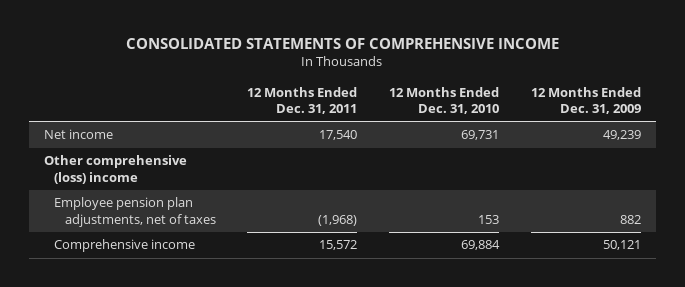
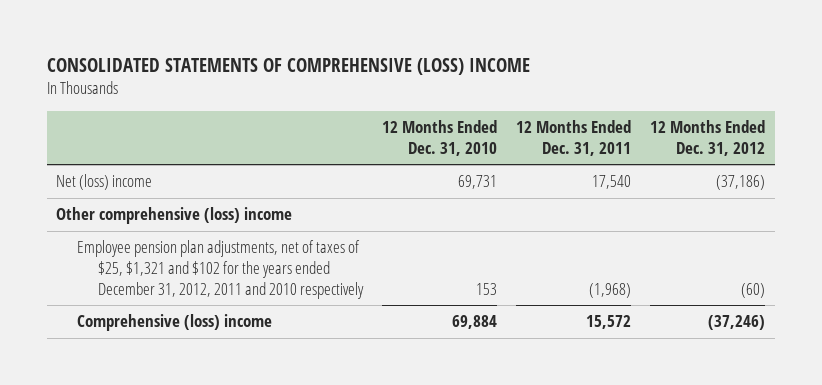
[126,37,560,49] CONSOLIDATED STATEMENTS OF COMPREHENSIVE INCOME -> [46,58,530,76] CONSOLIDATED STATEMENTS OF COMPREHENSIVE (LOSS) INCOME
[530,86,641,114] 12 Months Ended Dec. 31, 2009 -> none
none -> [650,120,766,156] 12 Months Ended Dec. 31, 2012
[44,129,114,140] Net income -> [56,174,153,191] Net (loss) income
[54,197,216,227] Employee pension plan adjustments, net of taxes -> [77,240,364,299] Employee pension plan adjustments, net of taxes of $25, $1,321 and $102 for the years ended December 31, 2012, 2011 and 2010 respectively
[54,239,196,253] Comprehensive income -> [77,314,273,332] Comprehensive (loss) income

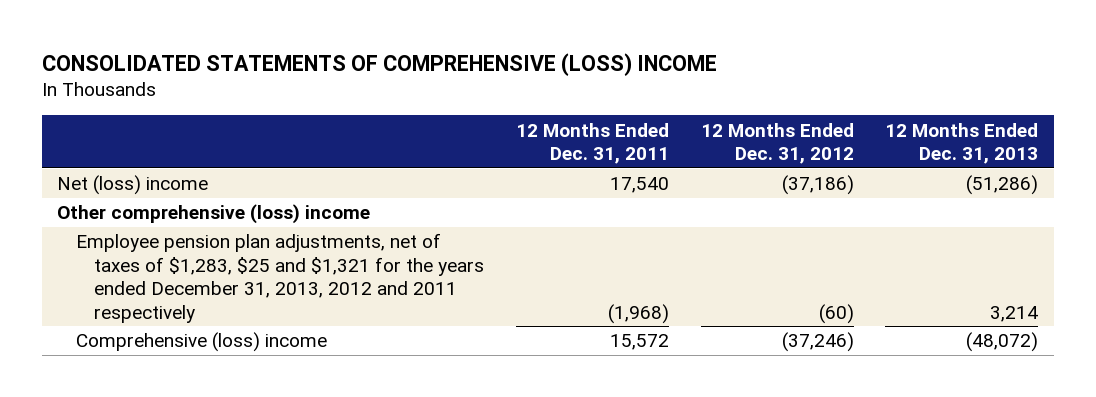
[382,120,498,156] 12 Months Ended Dec. 31, 2010 -> none
none -> [885,122,1039,164] 12 Months Ended Dec. 31, 2013
[77,240,364,299] Employee pension plan adjustments, net of taxes of $25, $1,321 and $102 for the years ended December 31, 2012, 2011 and 2010 respectively -> [75,233,485,323] Employee pension plan adjustments, net of taxes of $1,283, $25 and $1,321 for the years ended December 31, 2013, 2012 and 2011 respectively

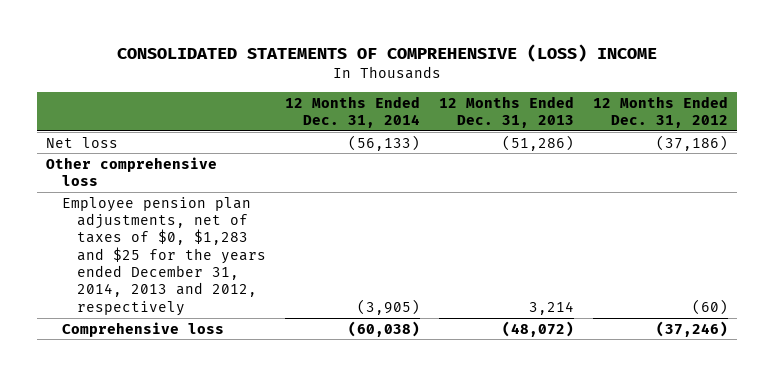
[515,122,669,164] 12 Months Ended Dec. 31, 2011 -> none
none -> [285,95,421,129] 12 Months Ended Dec. 31, 2014
[57,175,209,196] Net (loss) income -> [46,136,119,148] Net loss
[57,204,371,225] Other comprehensive (loss) income -> [46,156,218,187] Other comprehensive loss
[75,233,485,323] Employee pension plan adjustments, net of taxes of $1,283, $25 and $1,321 for the years ended December 31, 2013, 2012 and 2011 respectively -> [61,196,267,316] Employee pension plan adjustments, net of taxes of $0, $1,283 and $25 for the years ended December 31, 2014, 2013 and 2012, respectively
[75,332,327,353] Comprehensive (loss) income -> [61,321,224,337] Comprehensive loss

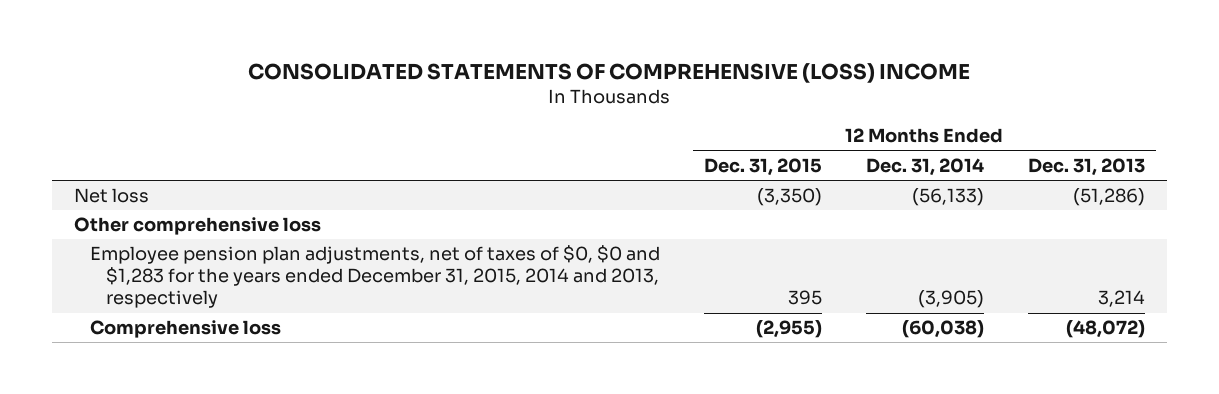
[592,95,728,129] 12 Months Ended Dec. 31, 2012 -> none
none -> [703,157,822,176] Dec. 31, 2015
[61,196,267,316] Employee pension plan adjustments, net of taxes of $0, $1,283 and $25 for the years ended December 31, 2014, 2013 and 2012, respectively -> [89,245,660,309] Employee pension plan adjustments, net of taxes of $0, $0 and $1,283 for the years ended December 31, 2015, 2014 and 2013, respectively

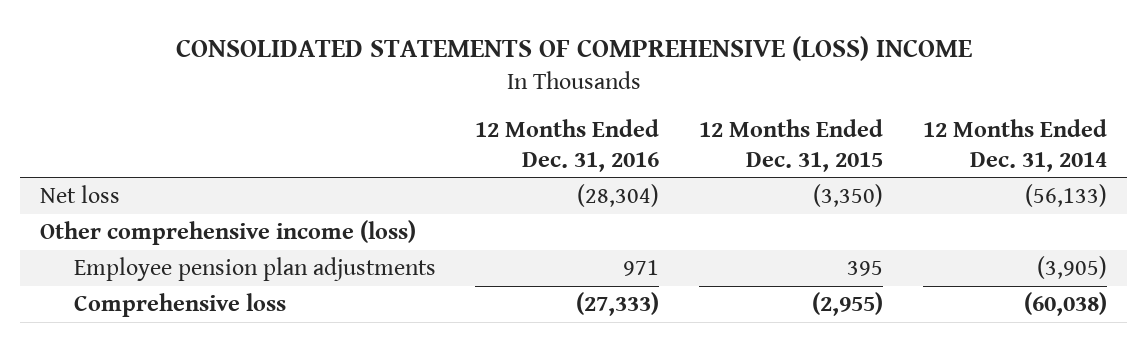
[1028,157,1146,176] Dec. 31, 2013 -> none
none -> [475,119,660,172] 12 Months Ended Dec. 31, 2016
[73,217,321,236] Other comprehensive loss -> [40,220,417,246] Other comprehensive income (loss)
[89,245,660,309] Employee pension plan adjustments, net of taxes of $0, $0 and $1,283 for the years ended December 31, 2015, 2014 and 2013, respectively -> [73,257,436,282] Employee pension plan adjustments

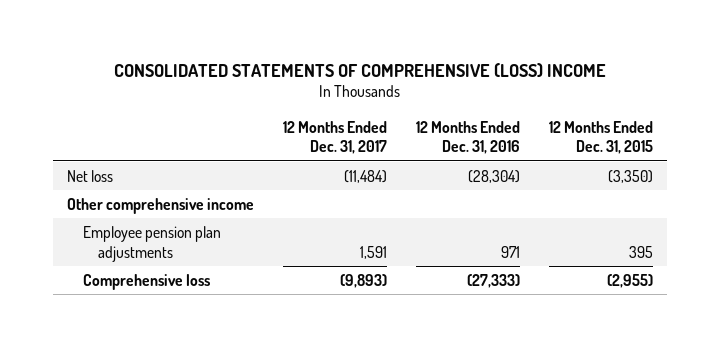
[922,119,1107,172] 12 Months Ended Dec. 31, 2014 -> none
none -> [282,120,387,155] 12 Months Ended Dec. 31, 2017
[40,220,417,246] Other comprehensive income (loss) -> [67,197,255,214] Other comprehensive income

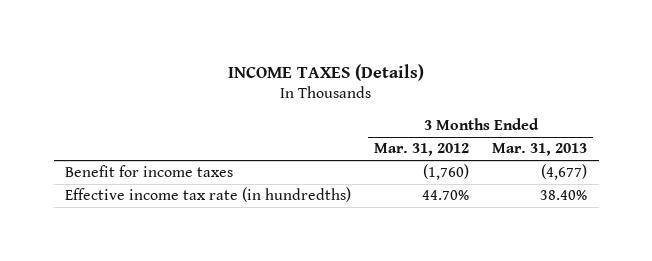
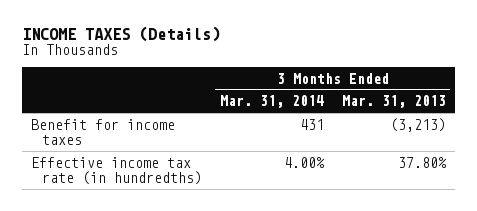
[374,143,470,157] Mar. 31, 2012 -> none
none -> [219,95,324,109] Mar. 31, 2014
[541,164,588,181] (4,677) -> [389,117,446,132] (3,213)
[540,190,588,201] 38.40% -> [397,156,447,168] 37.80%

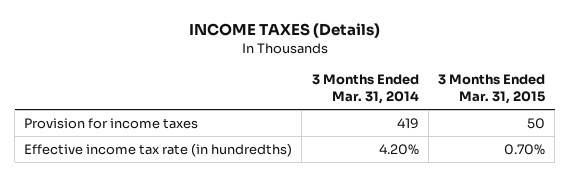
[341,95,446,109] Mar. 31, 2013 -> none
none -> [437,73,545,105] 3 Months Ended Mar. 31, 2015
[30,118,175,145] Benefit for income taxes -> [24,118,199,130] Provision for income taxes
[299,118,324,130] 431 -> [396,118,419,130] 419
[283,156,325,168] 4.00% -> [378,144,419,156] 4.20%

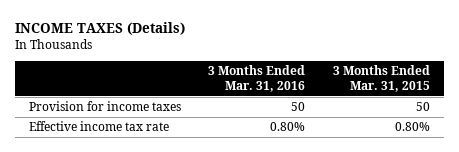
[311,73,419,105] 3 Months Ended Mar. 31, 2014 -> none
none -> [208,65,306,93] 3 Months Ended Mar. 31, 2016
[24,143,293,158] Effective income tax rate (in hundredths) -> [28,121,169,132] Effective income tax rate
[503,144,545,156] 0.70% -> [395,122,431,132] 0.80%

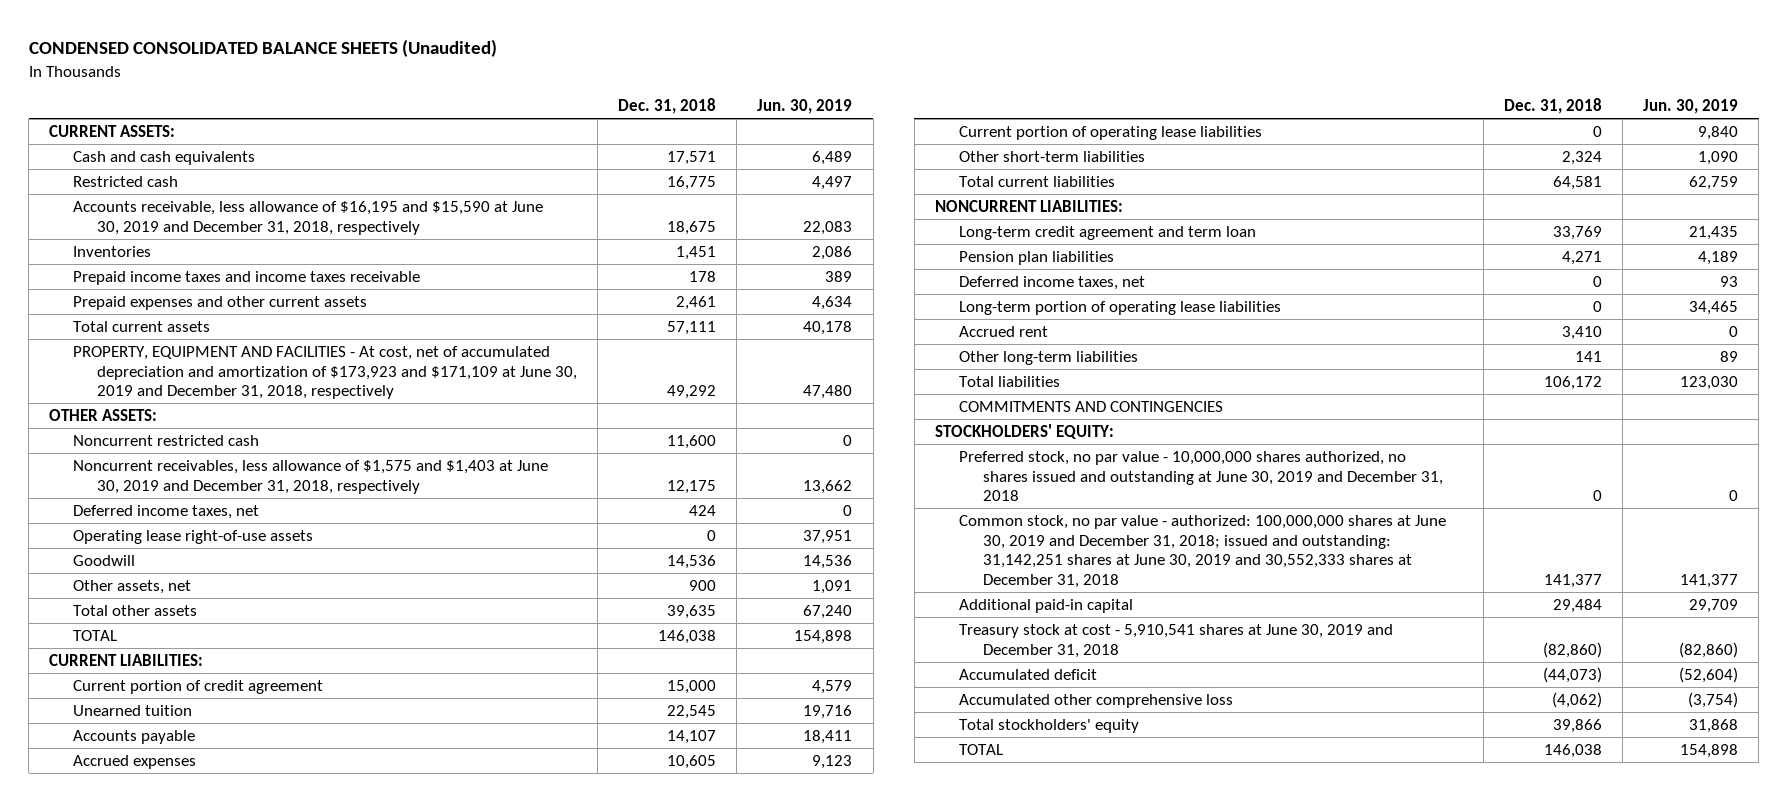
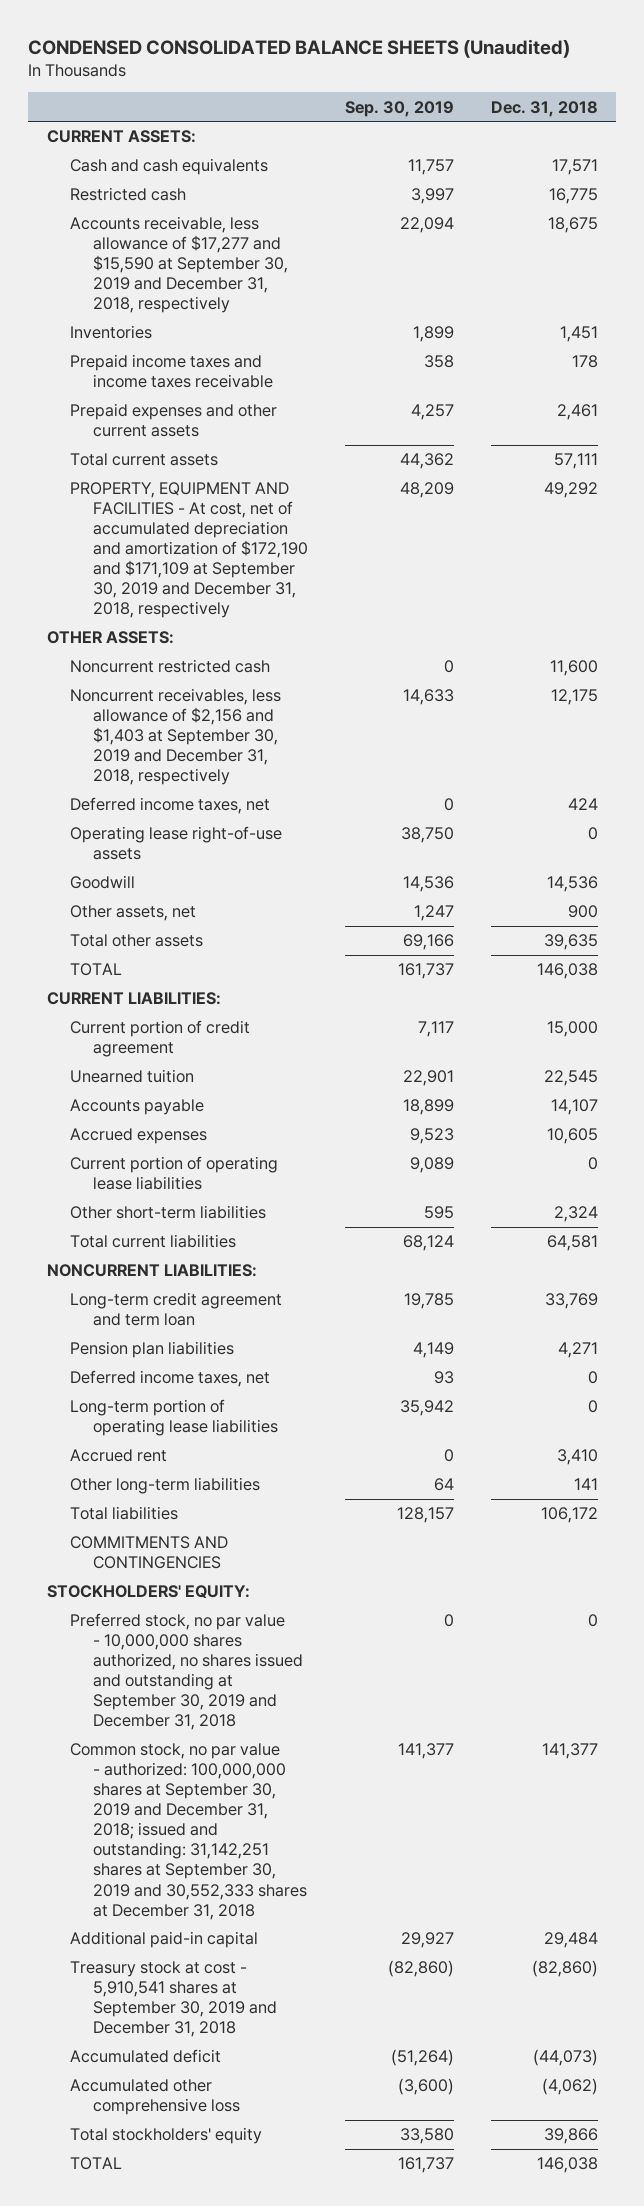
[757,98,853,114] Jun. 30, 2019 -> none
none -> [344,100,454,117] Sep. 30, 2019
[73,200,544,235] Accounts receivable, less allowance of $16,195 and $15,590 at June 30, 2019 and December 31, 2018, respectively -> [69,216,289,314] Accounts receivable, less allowance of $17,277 and $15,590 at September 30, 2019 and December 31, 2018, respectively
[73,345,578,400] PROPERTY, EQUIPMENT AND FACILITIES - At cost, net of accumulated depreciation and amortization of $173,923 and $171,109 at June 30, 2019 and December 31, 2018, respectively -> [69,482,309,619] PROPERTY, EQUIPMENT AND FACILITIES - At cost, net of accumulated depreciation and amortization of $172,190 and $171,109 at September 30, 2019 and December 31, 2018, respectively
[73,459,549,494] Noncurrent receivables, less allowance of $1,575 and $1,403 at June 30, 2019 and December 31, 2018, respectively -> [69,688,281,786] Noncurrent receivables, less allowance of $2,156 and $1,403 at September 30, 2019 and December 31, 2018, respectively
[958,450,1443,502] Preferred stock, no par value - 10,000,000 shares authorized, no shares issued and outstanding at June 30, 2019 and December 31, 2018 -> [69,1613,304,1731] Preferred stock, no par value - 10,000,000 shares authorized, no shares issued and outstanding at September 30, 2019 and December 31, 2018
[958,514,1446,588] Common stock, no par value - authorized: 100,000,000 shares at June 30, 2019 and December 31, 2018; issued and outstanding: 31,142,251 shares at June 30, 2019 and 30,552,333 shares at December 31, 2018 -> [69,1743,308,1920] Common stock, no par value - authorized: 100,000,000 shares at September 30, 2019 and December 31, 2018; issued and outstanding: 31,142,251 shares at September 30, 2019 and 30,552,333 shares at December 31, 2018
[958,623,1393,658] Treasury stock at cost - 5,910,541 shares at June 30, 2019 and December 31, 2018 -> [69,1961,278,2038] Treasury stock at cost - 5,910,541 shares at September 30, 2019 and December 31, 2018

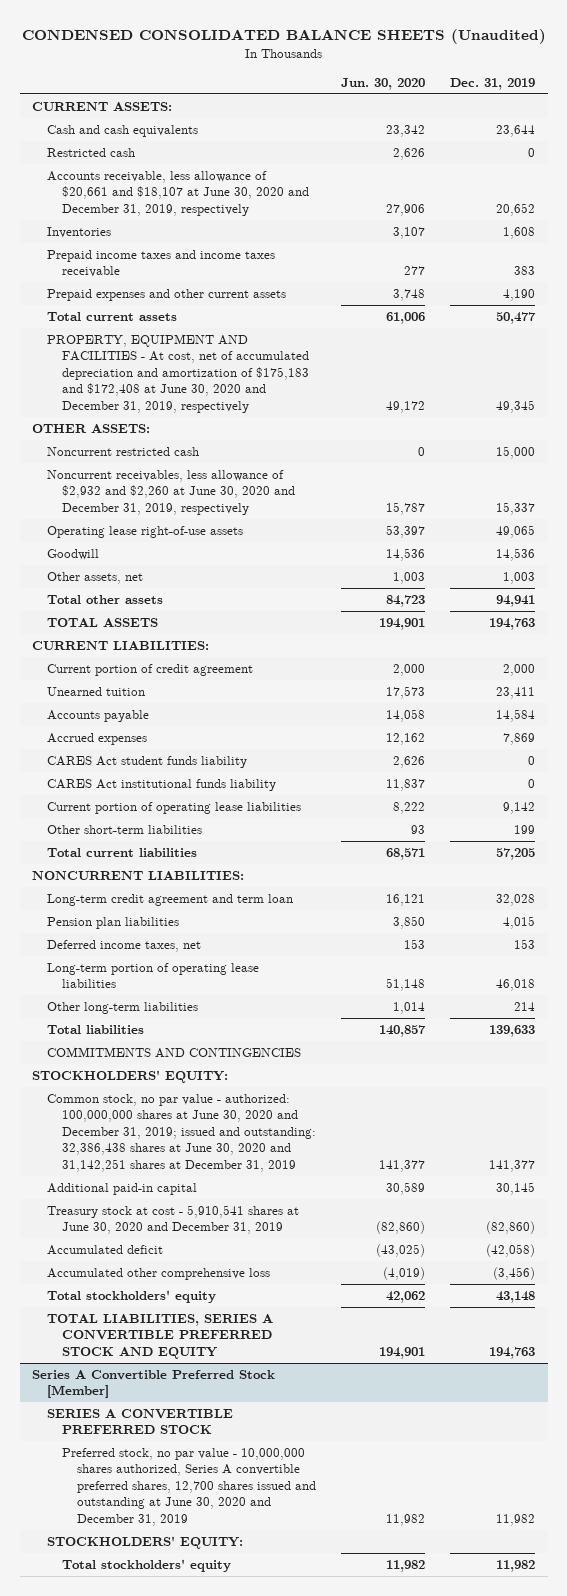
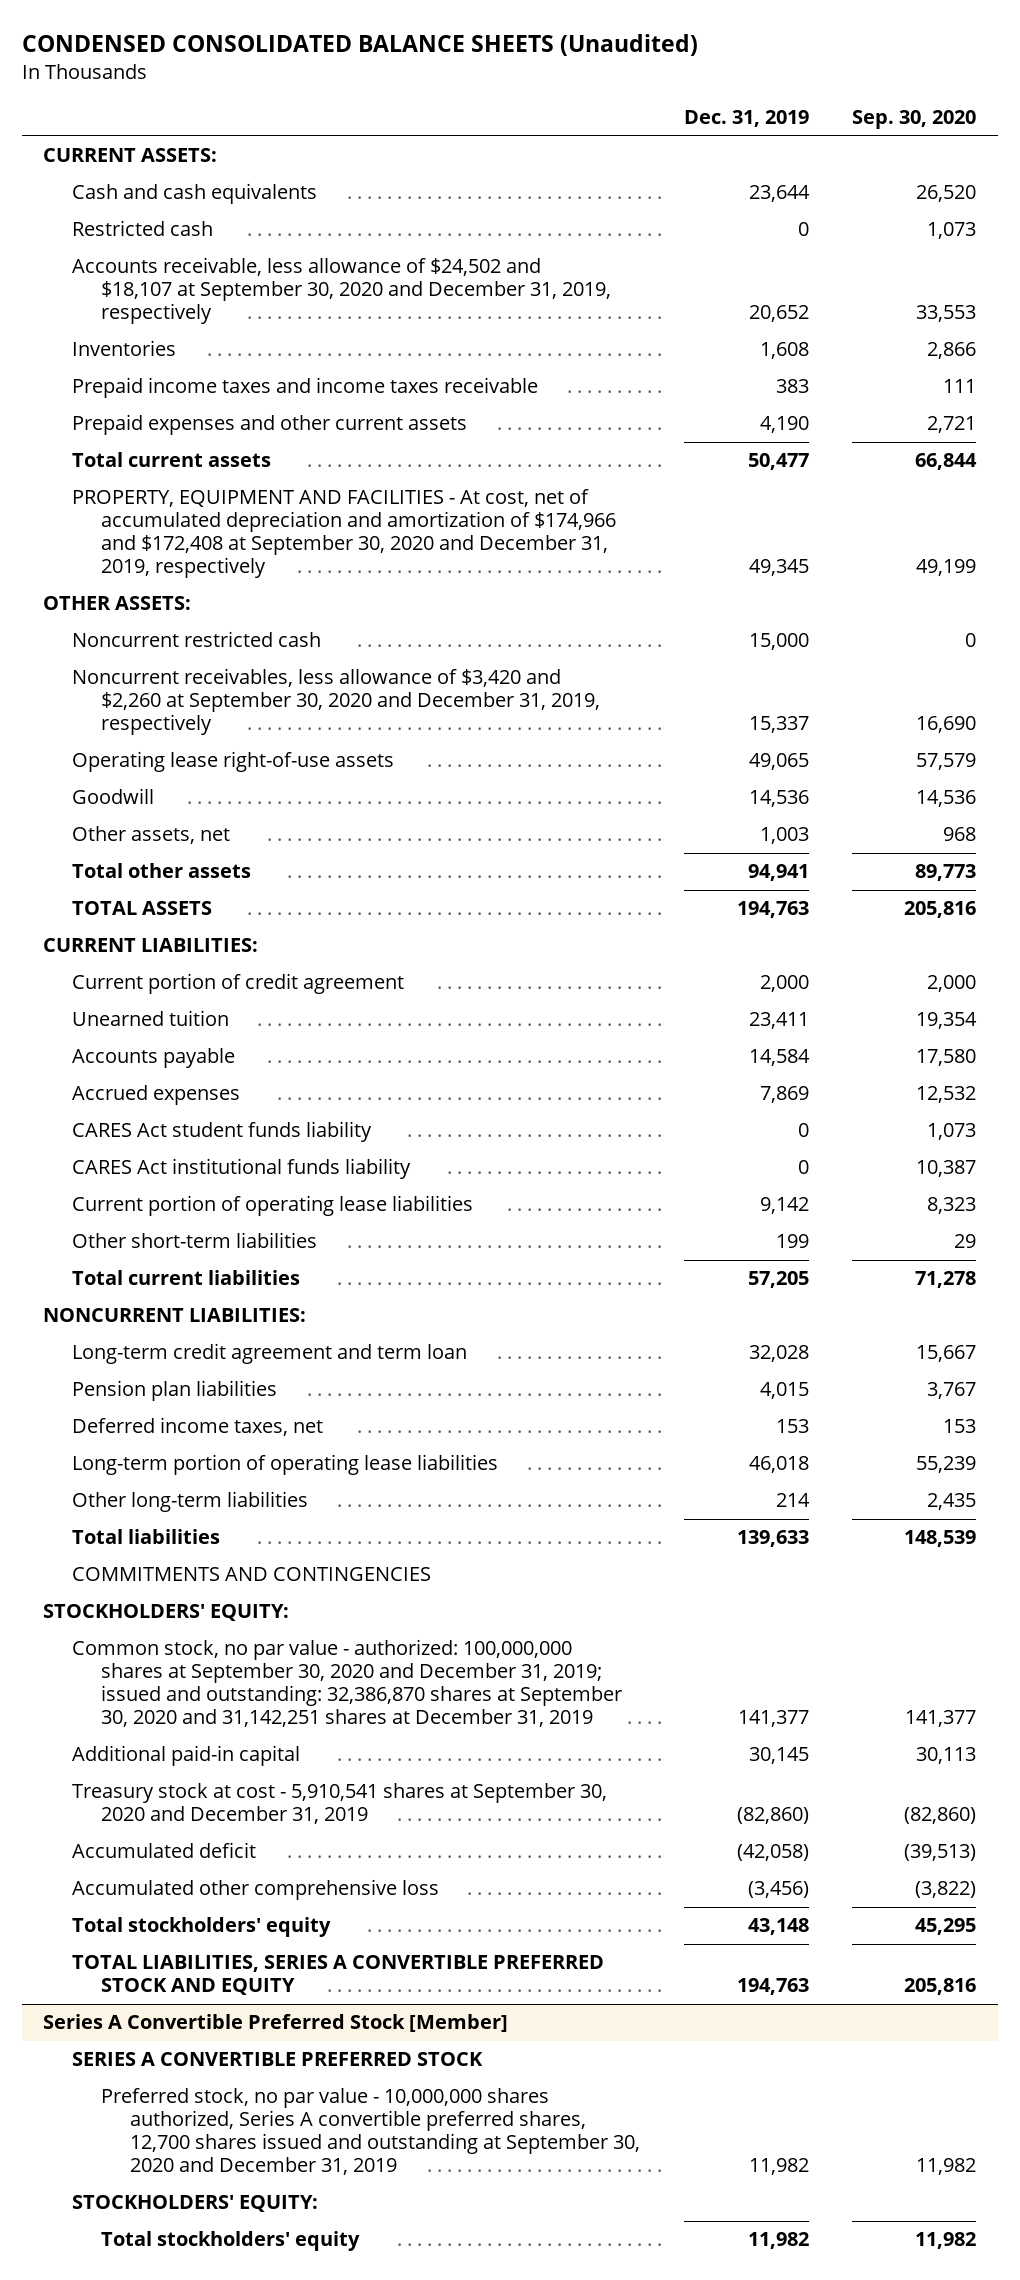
[341,77,426,90] Jun. 30, 2020 -> none
none -> [852,110,977,130] Sep. 30, 2020
[47,170,310,216] Accounts receivable, less allowance of $20,661 and $18,107 at June 30, 2020 and December 31, 2019, respectively -> [72,257,612,325] Accounts receivable, less allowance of $24,502 and $18,107 at September 30, 2020 and December 31, 2019, respectively
[47,333,310,414] PROPERTY, EQUIPMENT AND FACILITIES - At cost, net of accumulated depreciation and amortization of $175,183 and $172,408 at June 30, 2020 and December 31, 2019, respectively -> [72,489,617,579] PROPERTY, EQUIPMENT AND FACILITIES - At cost, net of accumulated depreciation and amortization of $174,966 and $172,408 at September 30, 2020 and December 31, 2019, respectively
[47,469,296,515] Noncurrent receivables, less allowance of $2,932 and $2,260 at June 30, 2020 and December 31, 2019, respectively -> [72,668,601,736] Noncurrent receivables, less allowance of $3,420 and $2,260 at September 30, 2020 and December 31, 2019, respectively
[47,1093,317,1173] Common stock, no par value - authorized: 100,000,000 shares at June 30, 2020 and December 31, 2019; issued and outstanding: 32,386,438 shares at June 30, 2020 and 31,142,251 shares at December 31, 2019 -> [72,1639,623,1728] Common stock, no par value - authorized: 100,000,000 shares at September 30, 2020 and December 31, 2019; issued and outstanding: 32,386,870 shares at September 30, 2020 and 31,142,251 shares at December 31, 2019
[47,1204,300,1235] Treasury stock at cost - 5,910,541 shares at June 30, 2020 and December 31, 2019 -> [72,1783,608,1825] Treasury stock at cost - 5,910,541 shares at September 30, 2020 and December 31, 2019
[62,1447,317,1527] Preferred stock, no par value - 10,000,000 shares authorized, Series A convertible preferred shares, 12,700 shares issued and outstanding at June 30, 2020 and December 31, 2019 -> [101,2088,641,2176] Preferred stock, no par value - 10,000,000 shares authorized, Series A convertible preferred shares, 12,700 shares issued and outstanding at September 30, 2020 and December 31, 2019

